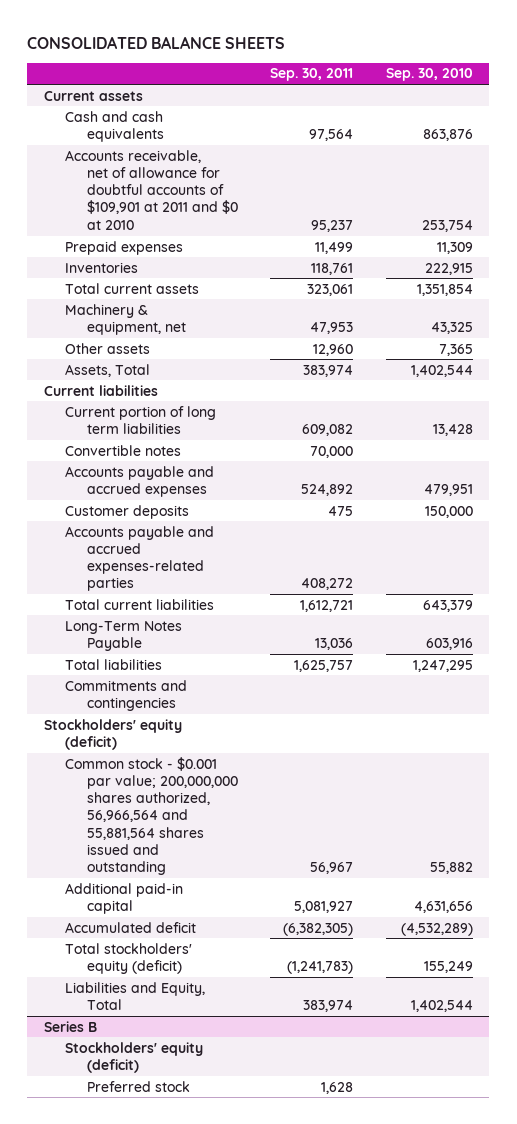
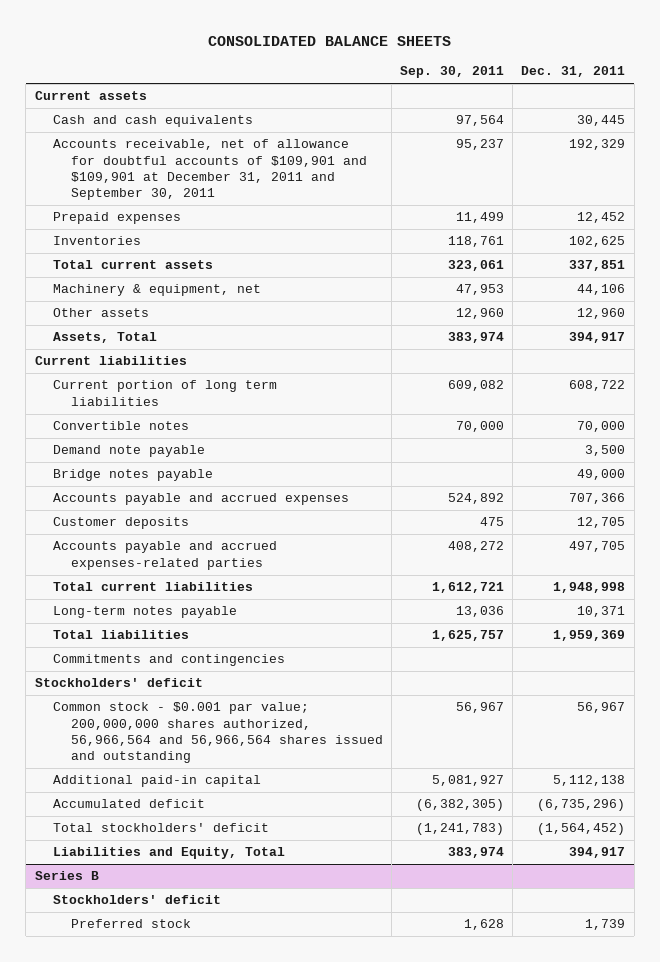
[386,68,474,82] Sep. 30, 2010 -> none
none -> [521,66,626,78] Dec. 31, 2011
[65,149,238,230] Accounts receivable, net of allowance for doubtful accounts of $109,901 at 2011 and $0 at 2010 -> [52,139,368,201] Accounts receivable, net of allowance for doubtful accounts of $109,901 and $109,901 at December 31, 2011 and September 30, 2011
none -> [52,445,205,458] Demand note payable
none -> [52,469,213,482] Bridge notes payable
[65,620,183,651] Long-Term Notes Payable -> [52,606,237,619] Long-term notes payable
[43,718,182,750] Stockholders' equity (deficit) -> [34,678,203,688] Stockholders' deficit
[65,756,238,876] Common stock - $0.001 par value; 200,000,000 shares authorized, 56,966,564 and 55,881,564 shares issued and outstanding -> [52,702,384,764] Common stock - $0.001 par value; 200,000,000 shares authorized, 56,966,564 and 56,966,564 shares issued and outstanding
[65,942,193,974] Total stockholders' equity (deficit) -> [52,823,269,833] Total stockholders' deficit
[65,1041,204,1073] Stockholders' equity (deficit) -> [52,895,221,905] Stockholders' deficit

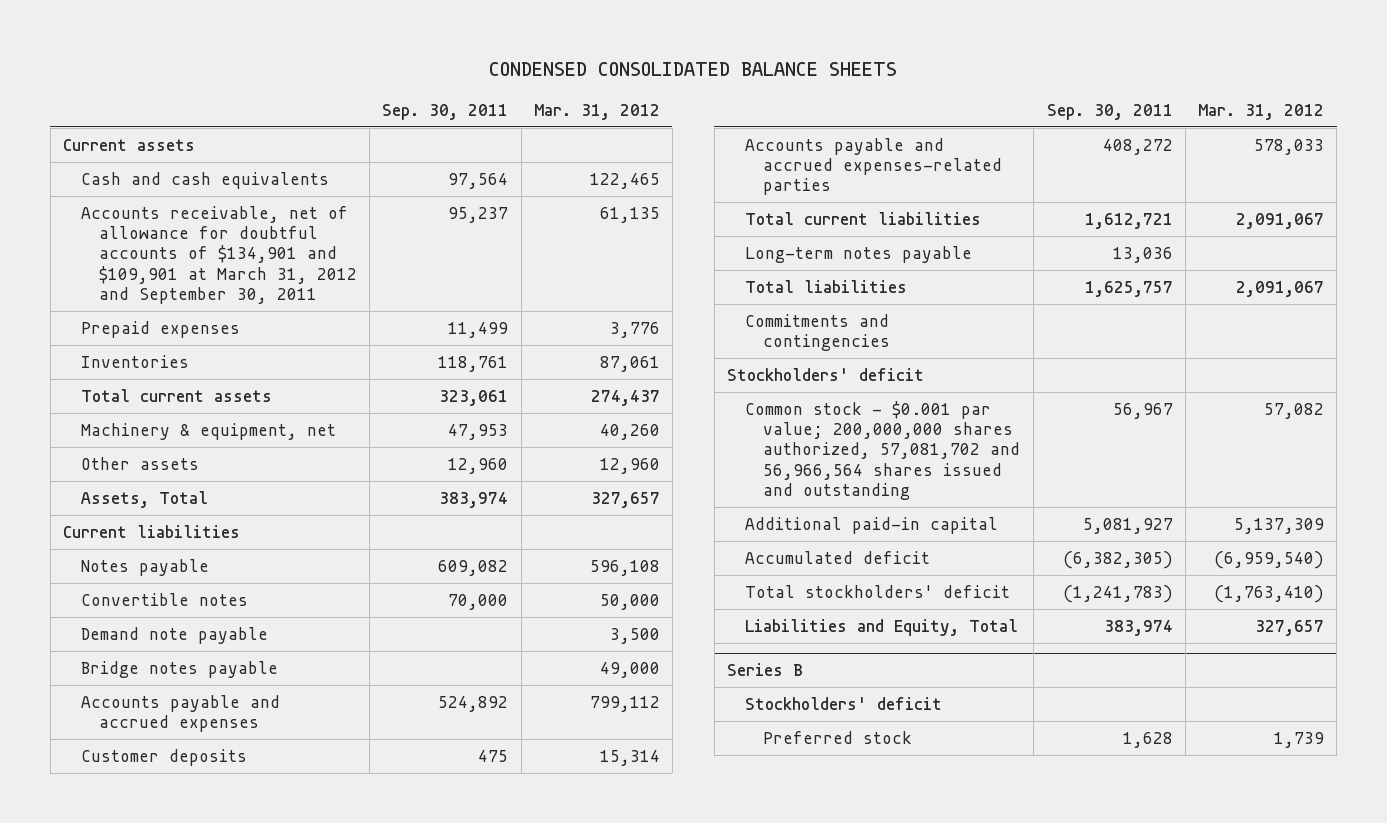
[208,35,452,46] CONSOLIDATED BALANCE SHEETS -> [489,62,898,77] CONDENSED CONSOLIDATED BALANCE SHEETS
[521,66,626,78] Dec. 31, 2011 -> none
none -> [533,103,660,120] Mar. 31, 2012
[52,139,368,201] Accounts receivable, net of allowance for doubtful accounts of $109,901 and $109,901 at December 31, 2011 and September 30, 2011 -> [80,205,357,304] Accounts receivable, net of allowance for doubtful accounts of $134,901 and $109,901 at March 31, 2012 and September 30, 2011
[52,380,277,406] Current portion of long term liabilities -> [80,558,209,576] Notes payable
[52,702,384,764] Common stock - $0.001 par value; 200,000,000 shares authorized, 56,966,564 and 56,966,564 shares issued and outstanding -> [745,400,1021,500] Common stock - $0.001 par value; 200,000,000 shares authorized, 57,081,702 and 56,966,564 shares issued and outstanding

